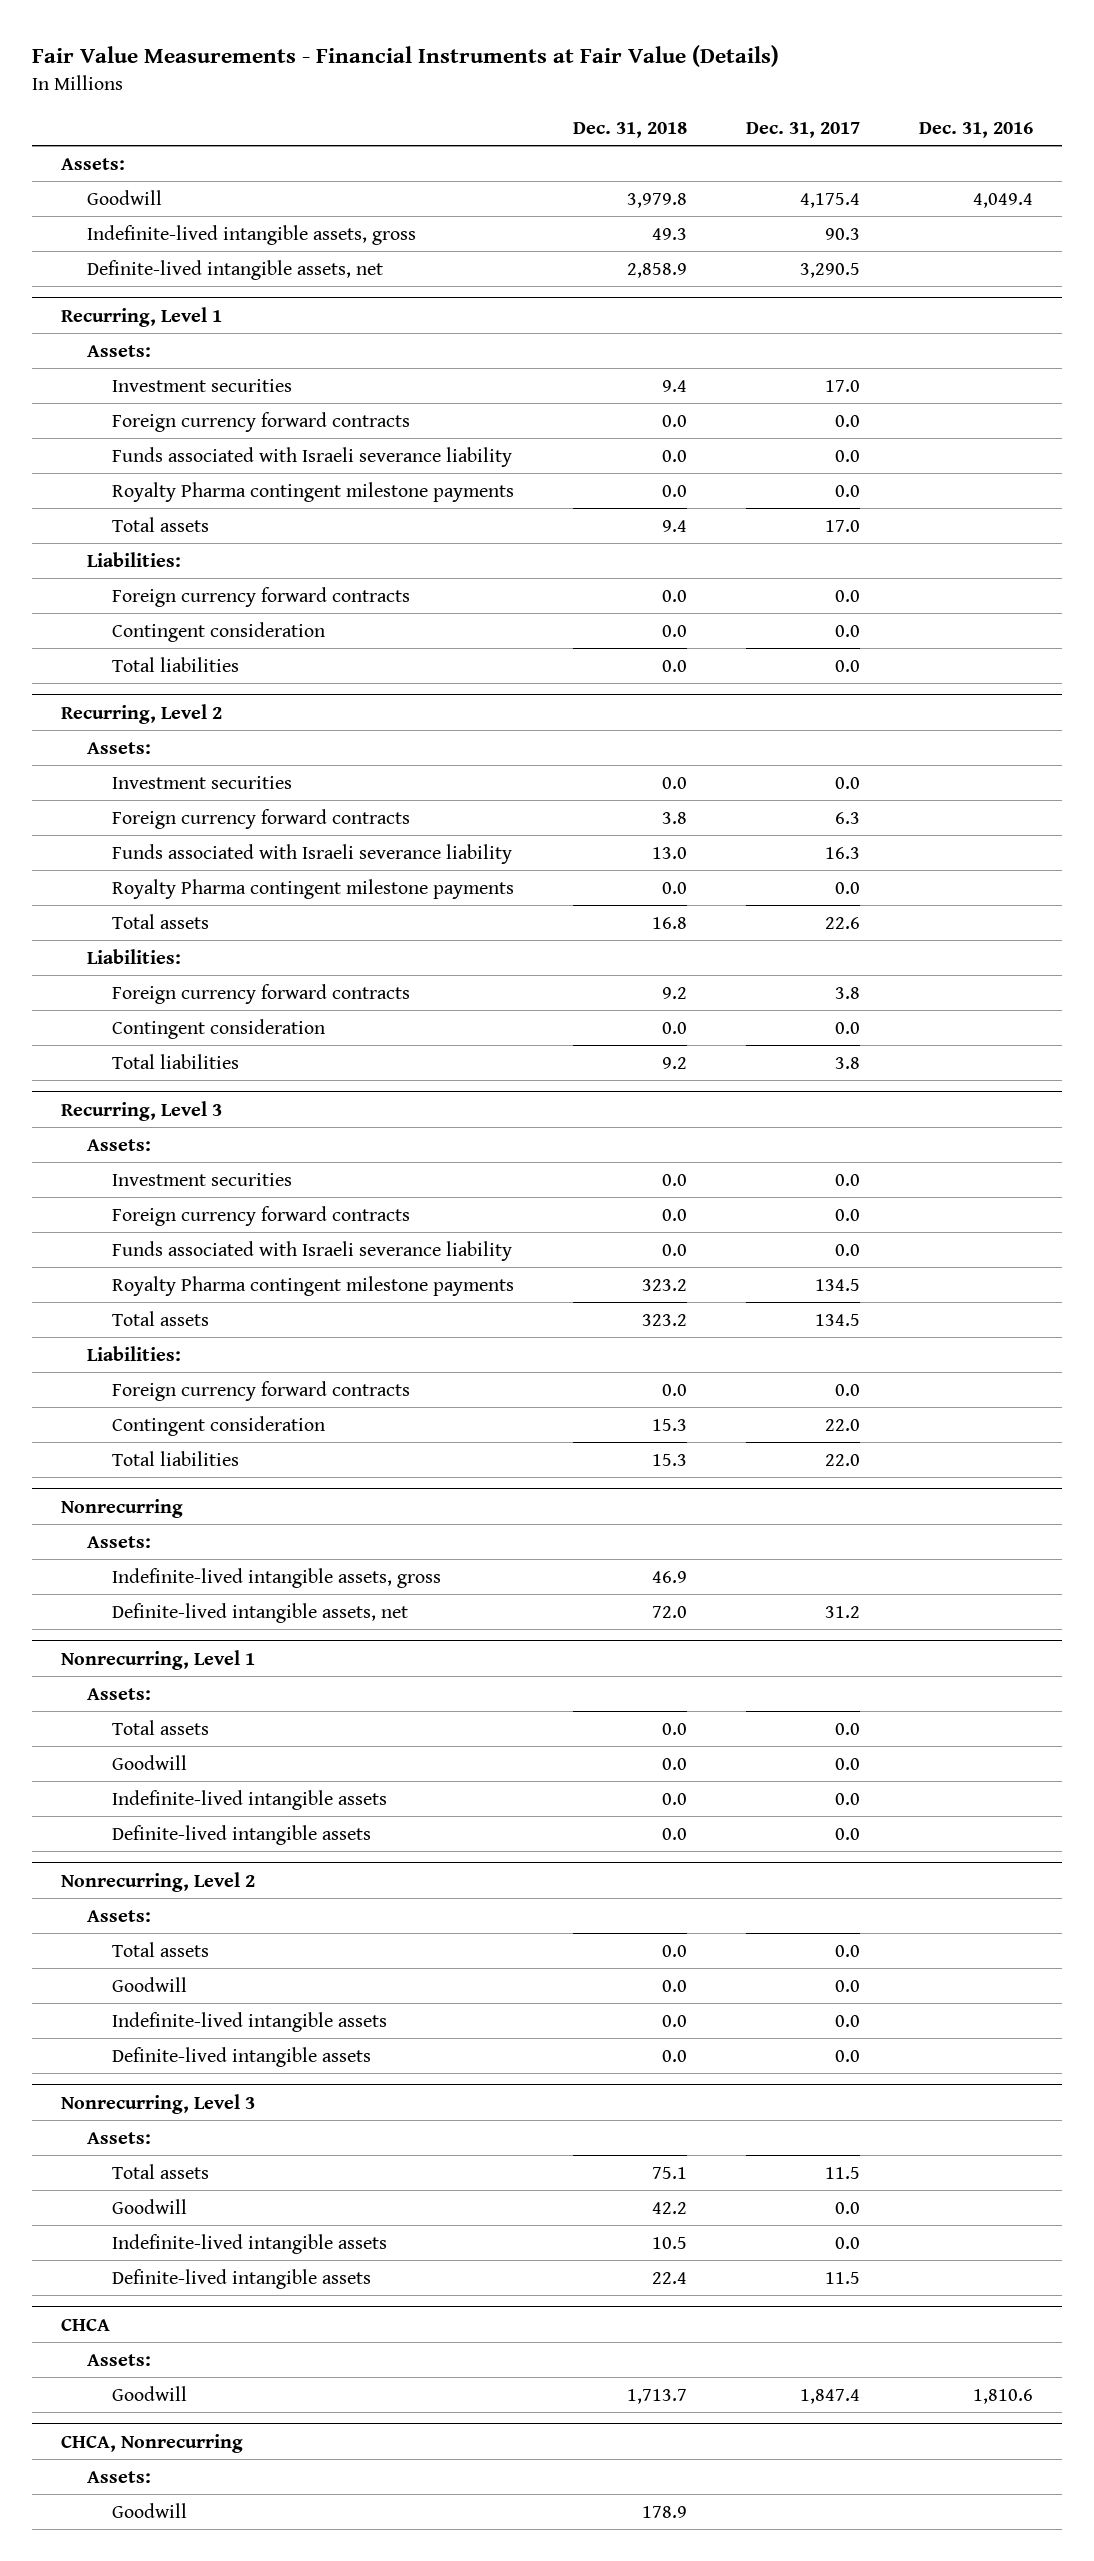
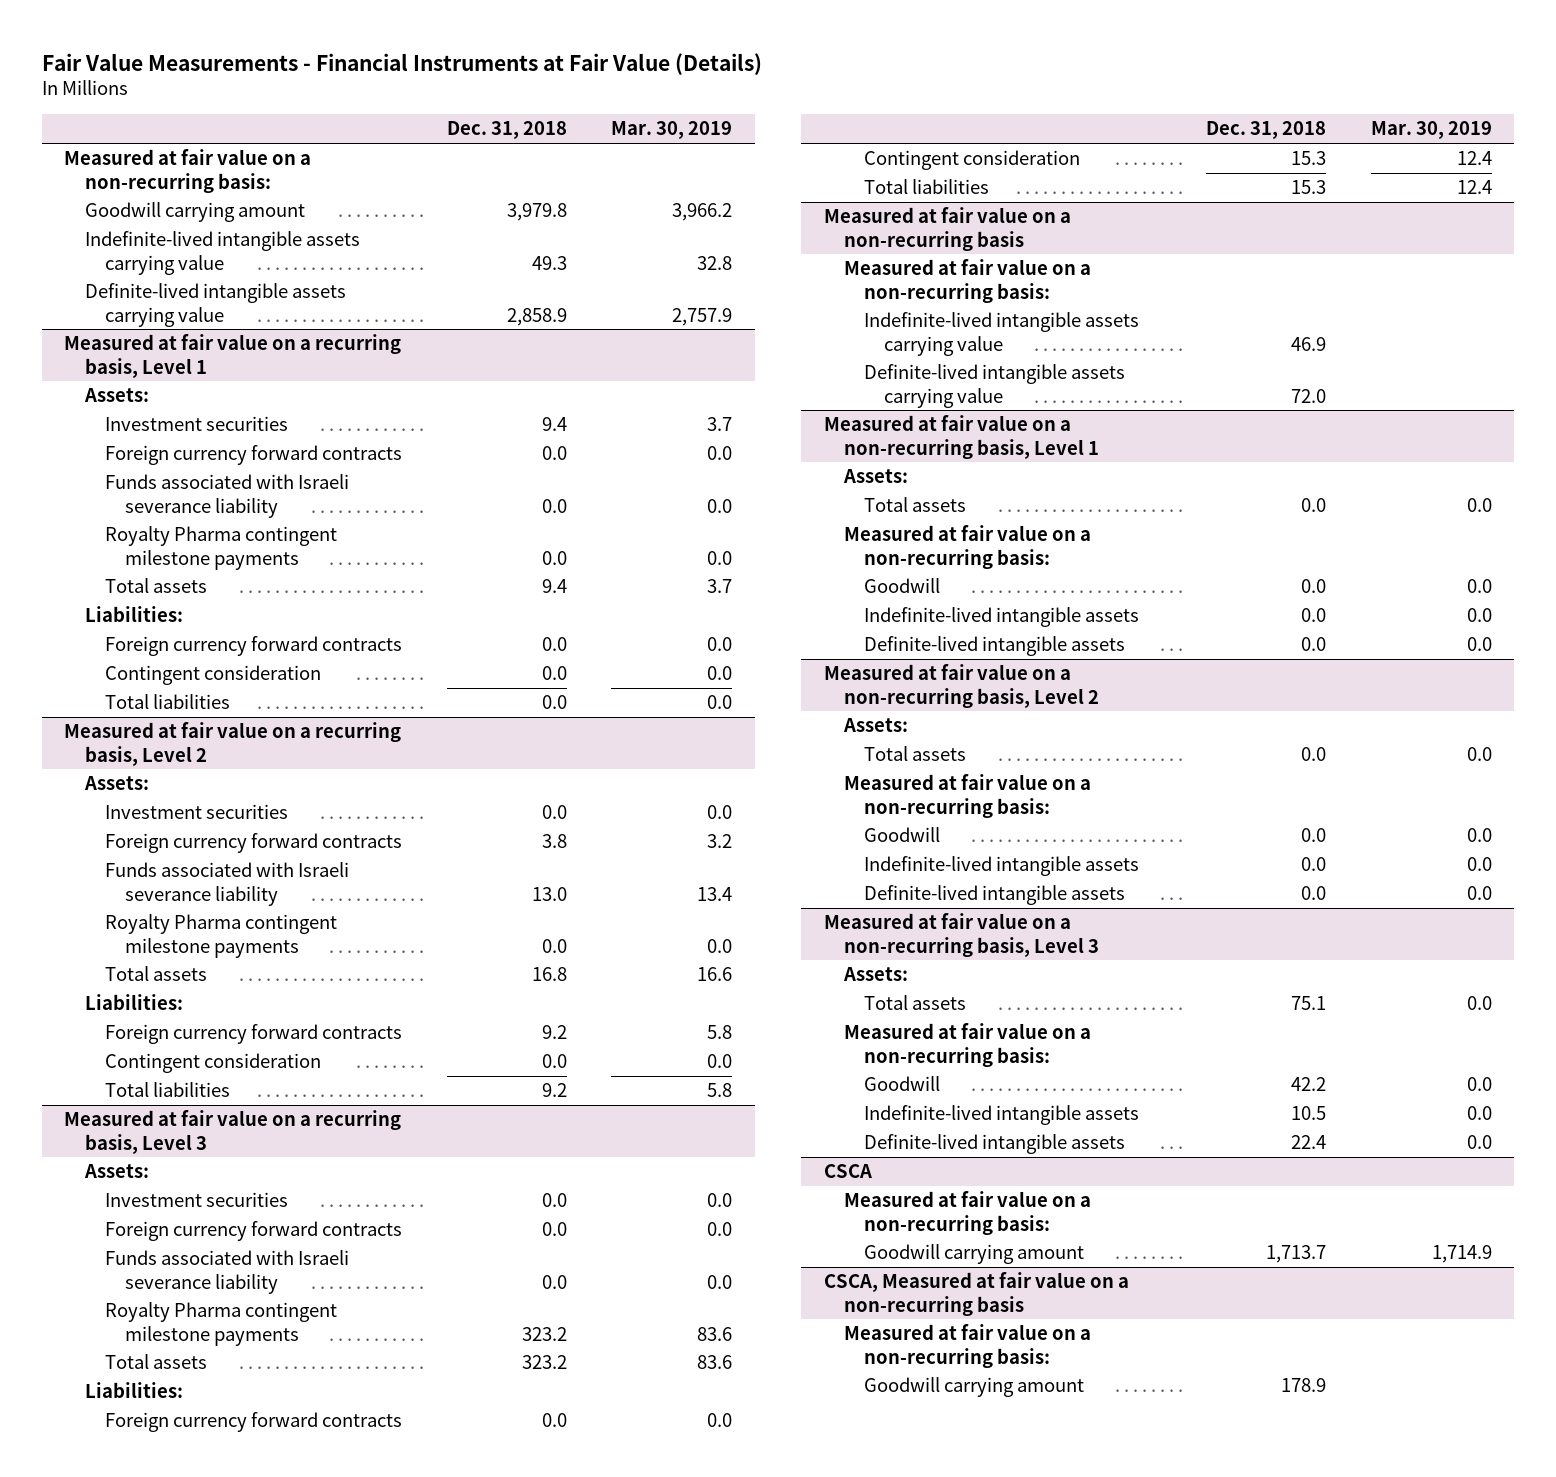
[745,121,860,138] Dec. 31, 2017 -> none
[918,121,1033,138] Dec. 31, 2016 -> none
none -> [611,121,733,140] Mar. 30, 2019
[60,157,125,170] Assets: -> none
[60,306,222,327] Recurring, Level 1 -> none
none -> [64,149,312,193] Measured at fair value on a non-recurring basis:
[86,189,162,205] Goodwill -> [84,202,305,223] Goodwill carrying amount
[86,224,416,245] Indefinite-lived intangible assets, gross -> [84,231,360,275] Indefinite-lived intangible assets carrying value
[86,259,383,280] Definite-lived intangible assets, net -> [84,283,346,327] Definite-lived intangible assets carrying value
none -> [64,334,402,378] Measured at fair value on a recurring basis, Level 1
[60,703,222,724] Recurring, Level 2 -> none
none -> [64,722,402,766] Measured at fair value on a recurring basis, Level 2
[60,1100,222,1121] Recurring, Level 3 -> none
none -> [64,1110,402,1154] Measured at fair value on a recurring basis, Level 3
[86,1535,151,1548] Assets: -> none
[60,1649,255,1670] Nonrecurring, Level 1 -> none
[60,1498,183,1518] Nonrecurring -> [823,207,1071,251] Measured at fair value on a non-recurring basis
none -> [843,259,1091,303] Measured at fair value on a non-recurring basis:
[112,1567,442,1588] Indefinite-lived intangible assets, gross -> [863,312,1139,356] Indefinite-lived intangible assets carrying value
[112,1602,409,1623] Definite-lived intangible assets, net -> [863,364,1125,408] Definite-lived intangible assets carrying value
none -> [823,415,1099,459] Measured at fair value on a non-recurring basis, Level 1
none -> [843,525,1091,569] Measured at fair value on a non-recurring basis:
[60,1871,255,1892] Nonrecurring, Level 2 -> none
none -> [823,664,1099,708] Measured at fair value on a non-recurring basis, Level 2
none -> [843,774,1091,818] Measured at fair value on a non-recurring basis:
[60,2093,255,2114] Nonrecurring, Level 3 -> none
none -> [823,913,1099,957] Measured at fair value on a non-recurring basis, Level 3
none -> [843,1023,1091,1067] Measured at fair value on a non-recurring basis:
[60,2317,110,2331] CHCA -> none
[86,2353,151,2366] Assets: -> none
[60,2433,243,2453] CHCA, Nonrecurring -> none
[86,2470,151,2483] Assets: -> none
none -> [823,1164,872,1179] CSCA
none -> [843,1191,1091,1235] Measured at fair value on a non-recurring basis:
[112,2385,188,2401] Goodwill -> [863,1244,1084,1265] Goodwill carrying amount
none -> [823,1272,1129,1316] CSCA, Measured at fair value on a non-recurring basis
none -> [843,1324,1091,1368] Measured at fair value on a non-recurring basis:
[112,2502,188,2518] Goodwill -> [863,1377,1084,1398] Goodwill carrying amount

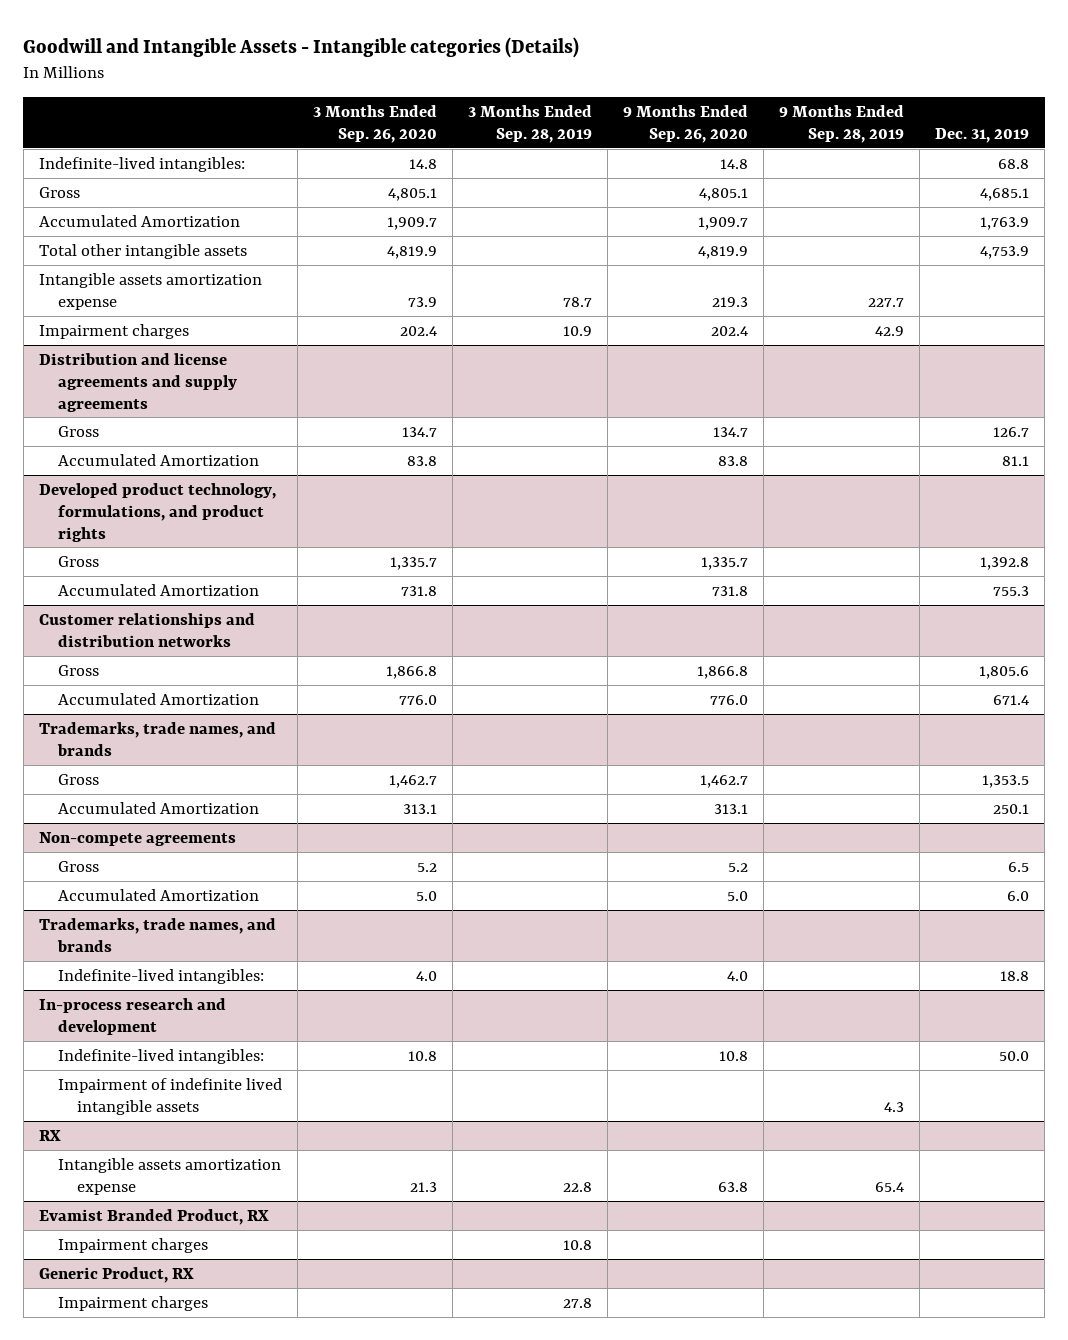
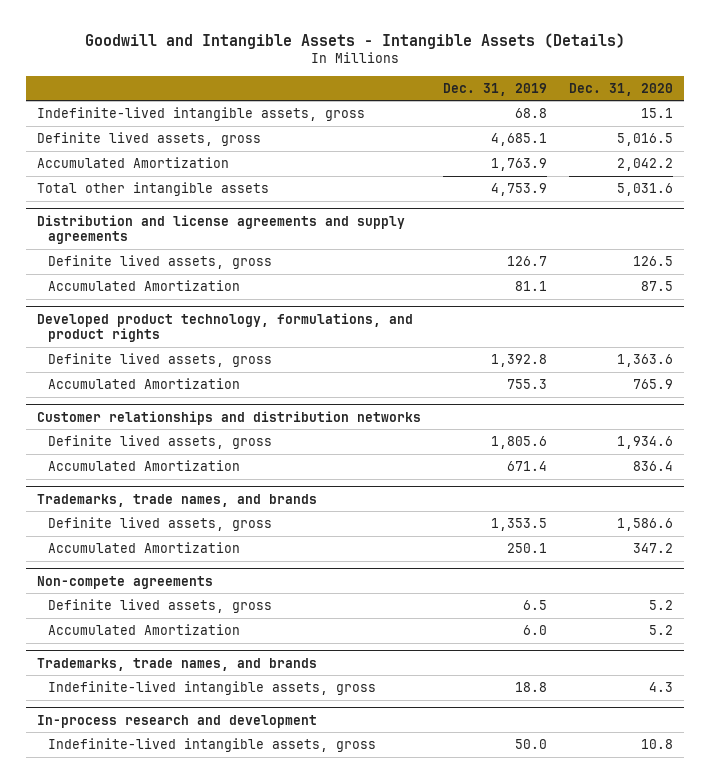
[23,36,580,58] Goodwill and Intangible Assets - Intangible categories (Details) -> [84,32,625,49] Goodwill and Intangible Assets - Intangible Assets (Details)
[312,104,437,143] 3 Months Ended Sep. 26, 2020 -> none
[467,104,592,143] 3 Months Ended Sep. 28, 2019 -> none
[623,104,749,143] 9 Months Ended Sep. 26, 2020 -> none
[779,104,905,143] 9 Months Ended Sep. 28, 2019 -> none
none -> [568,82,673,96] Dec. 31, 2020
[38,156,245,172] Indefinite-lived intangibles: -> [36,107,365,122] Indefinite-lived intangible assets, gross
[38,186,80,198] Gross -> [36,132,261,147] Definite lived assets, gross
[38,272,262,310] Intangible assets amortization expense -> none
[38,323,189,339] Impairment charges -> none
[57,425,99,437] Gross -> [48,255,273,270] Definite lived assets, gross
[57,555,99,567] Gross -> [48,353,273,368] Definite lived assets, gross
[57,664,99,676] Gross -> [48,435,273,450] Definite lived assets, gross
[57,773,99,785] Gross -> [48,517,273,532] Definite lived assets, gross
[57,860,99,872] Gross -> [48,599,273,614] Definite lived assets, gross
[57,968,264,984] Indefinite-lived intangibles: -> [48,681,377,696] Indefinite-lived intangible assets, gross
[57,1077,282,1115] Impairment of indefinite lived intangible assets -> none
[38,1129,61,1141] RX -> none
[57,1157,281,1195] Intangible assets amortization expense -> none
[38,1208,269,1225] Evamist Branded Product, RX -> none
[57,1237,208,1253] Impairment charges -> none
[38,1266,194,1283] Generic Product, RX -> none
[57,1295,208,1311] Impairment charges -> none
[57,1048,264,1064] Indefinite-lived intangibles: -> [48,738,377,753] Indefinite-lived intangible assets, gross

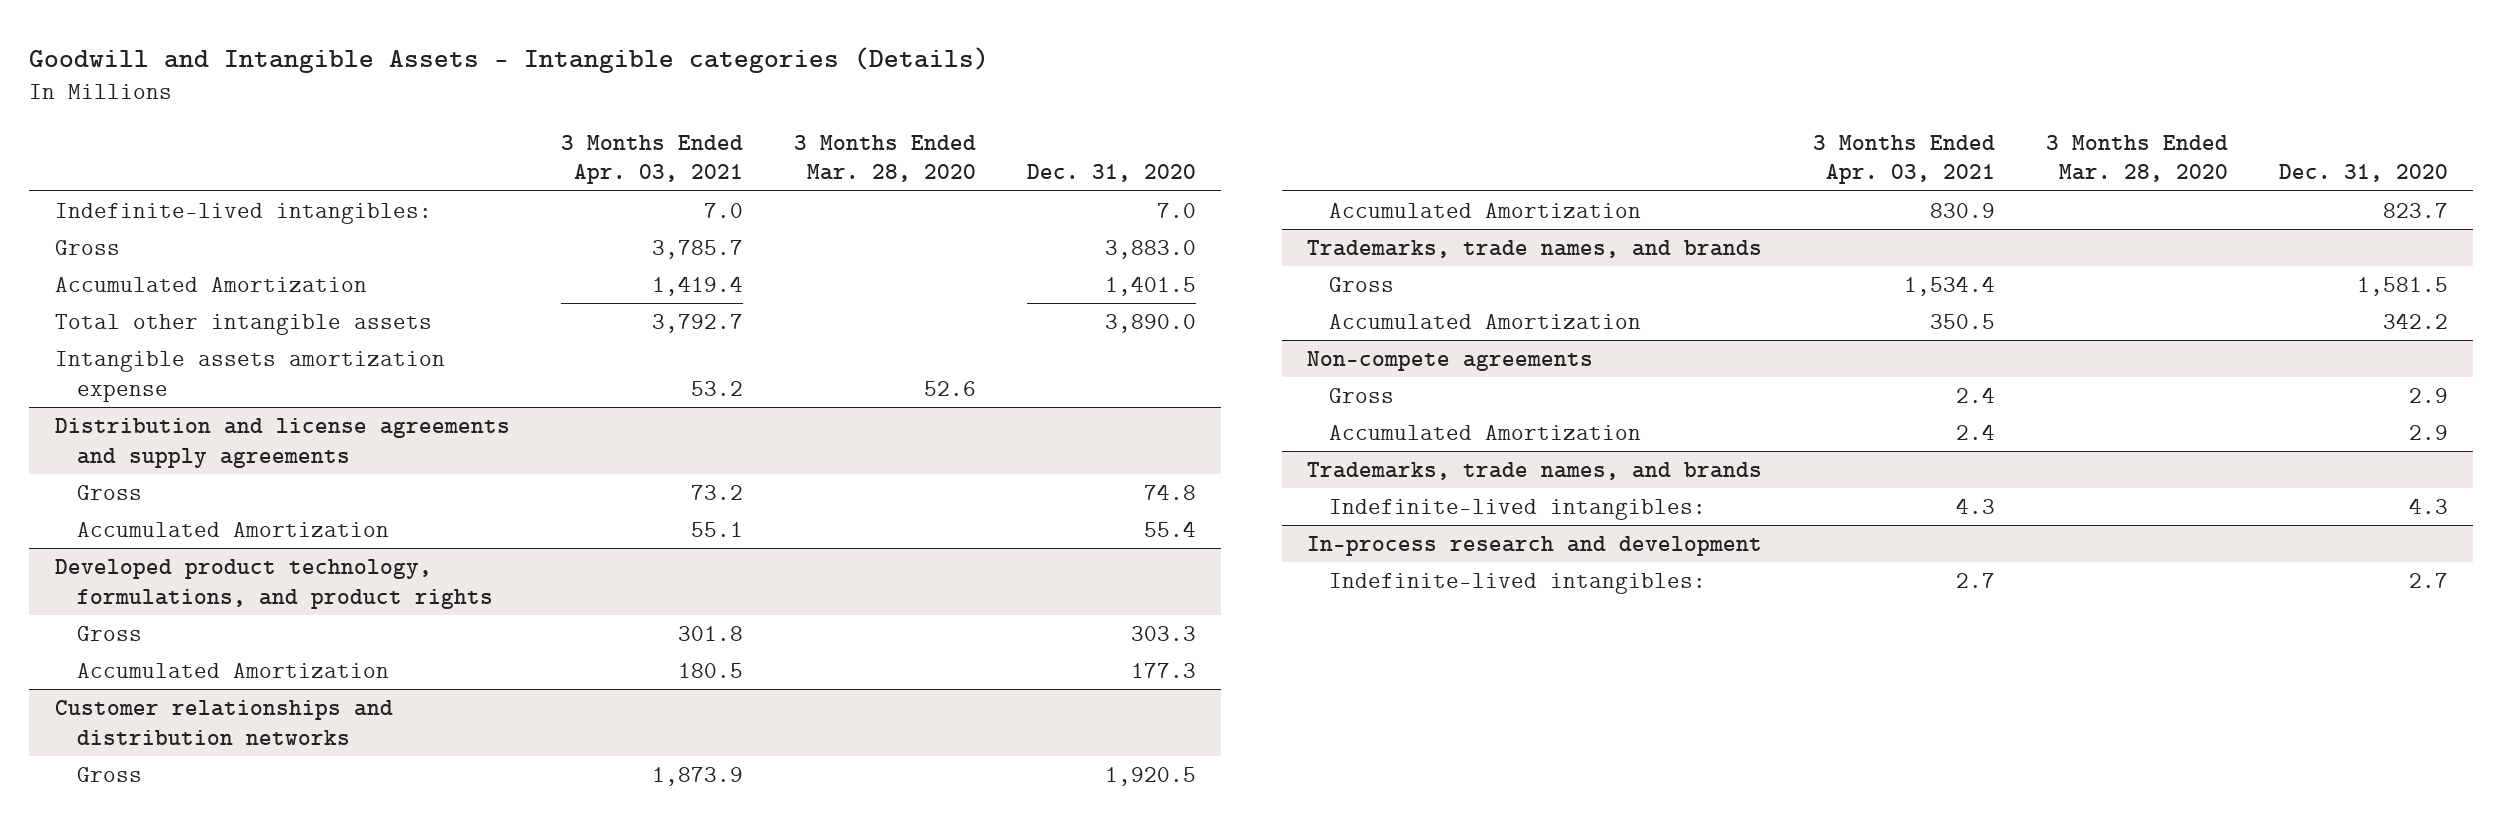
[84,32,625,49] Goodwill and Intangible Assets - Intangible Assets (Details) -> [29,46,990,73] Goodwill and Intangible Assets - Intangible categories (Details)
[442,82,547,96] Dec. 31, 2019 -> none
none -> [560,134,743,185] 3 Months Ended Apr. 03, 2021
none -> [793,134,976,183] 3 Months Ended Mar. 28, 2020
[36,107,365,122] Indefinite-lived intangible assets, gross -> [54,202,432,224] Indefinite-lived intangibles:
[640,108,673,119] 15.1 -> [1156,202,1196,218] 7.0
[36,132,261,147] Definite lived assets, gross -> [54,239,120,255] Gross
[616,133,673,147] 5,016.5 -> [1104,239,1196,259] 3,883.0
[616,158,673,172] 2,042.2 -> [1104,275,1196,296] 1,401.5
[616,183,673,197] 5,031.6 -> [1104,313,1196,333] 3,890.0
none -> [54,350,445,402] Intangible assets amortization expense
[48,255,273,270] Definite lived assets, gross -> [76,484,142,500] Gross
[632,256,673,267] 126.5 -> [1143,483,1196,500] 74.8
[640,281,673,292] 87.5 -> [1143,520,1196,537] 55.4
[48,353,273,368] Definite lived assets, gross -> [76,625,142,641] Gross
[616,354,673,368] 1,363.6 -> [1130,625,1196,641] 303.3
[632,379,673,390] 765.9 -> [1130,662,1196,678] 177.3
[48,435,273,450] Definite lived assets, gross -> [76,766,142,782] Gross
[616,436,673,450] 1,934.6 -> [1104,766,1196,786] 1,920.5
[632,461,673,472] 836.4 -> [2382,202,2448,218] 823.7
[48,517,273,532] Definite lived assets, gross -> [1329,276,1395,292] Gross
[616,518,673,532] 1,586.6 -> [2356,276,2448,296] 1,581.5
[632,543,673,554] 347.2 -> [2382,312,2448,329] 342.2
[48,599,273,614] Definite lived assets, gross -> [1329,387,1395,403] Gross
[648,600,673,611] 5.2 -> [2408,387,2448,403] 2.9
[648,625,673,636] 5.2 -> [2408,424,2448,440] 2.9
[48,681,377,696] Indefinite-lived intangible assets, gross -> [1329,498,1707,520] Indefinite-lived intangibles:
[48,738,377,753] Indefinite-lived intangible assets, gross -> [1329,572,1707,594] Indefinite-lived intangibles:
[640,739,673,750] 10.8 -> [2408,572,2448,588] 2.7

